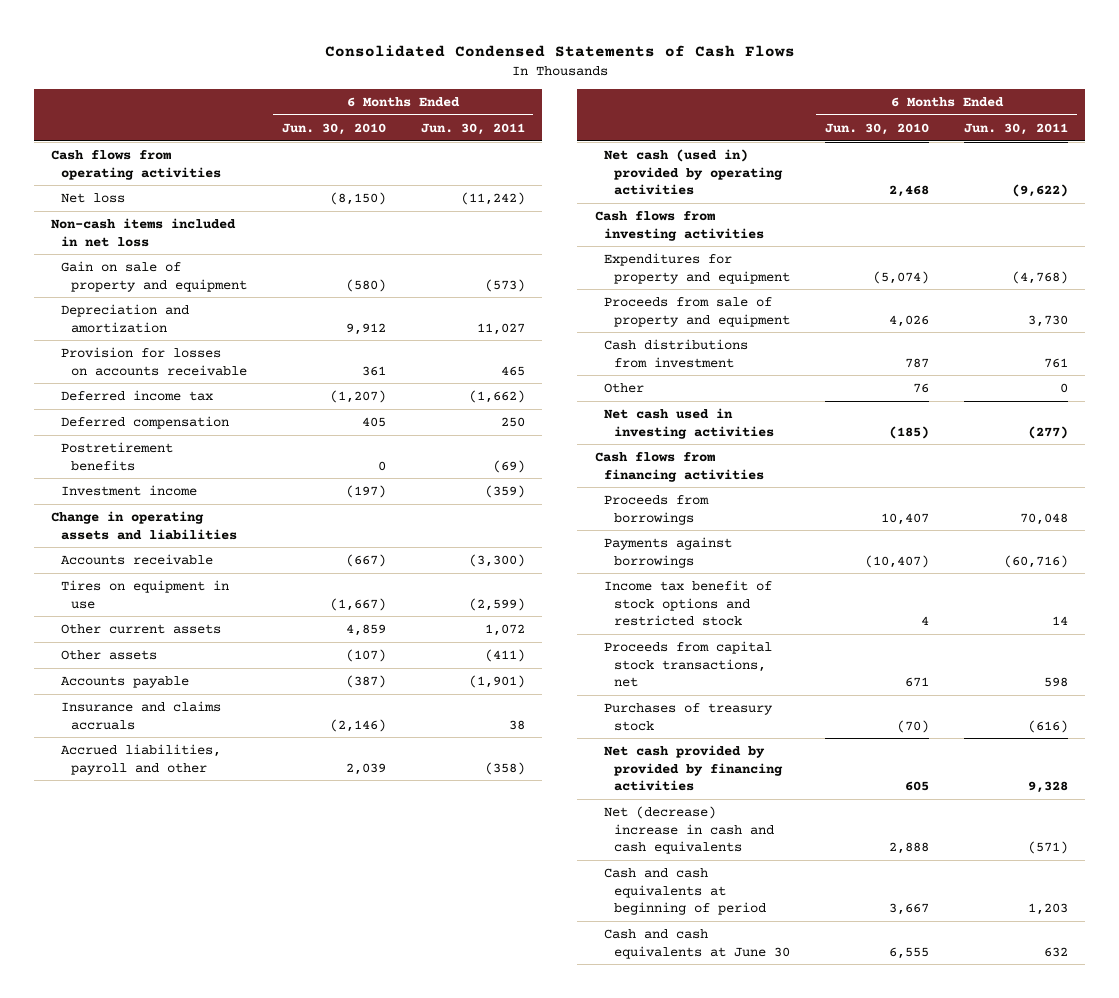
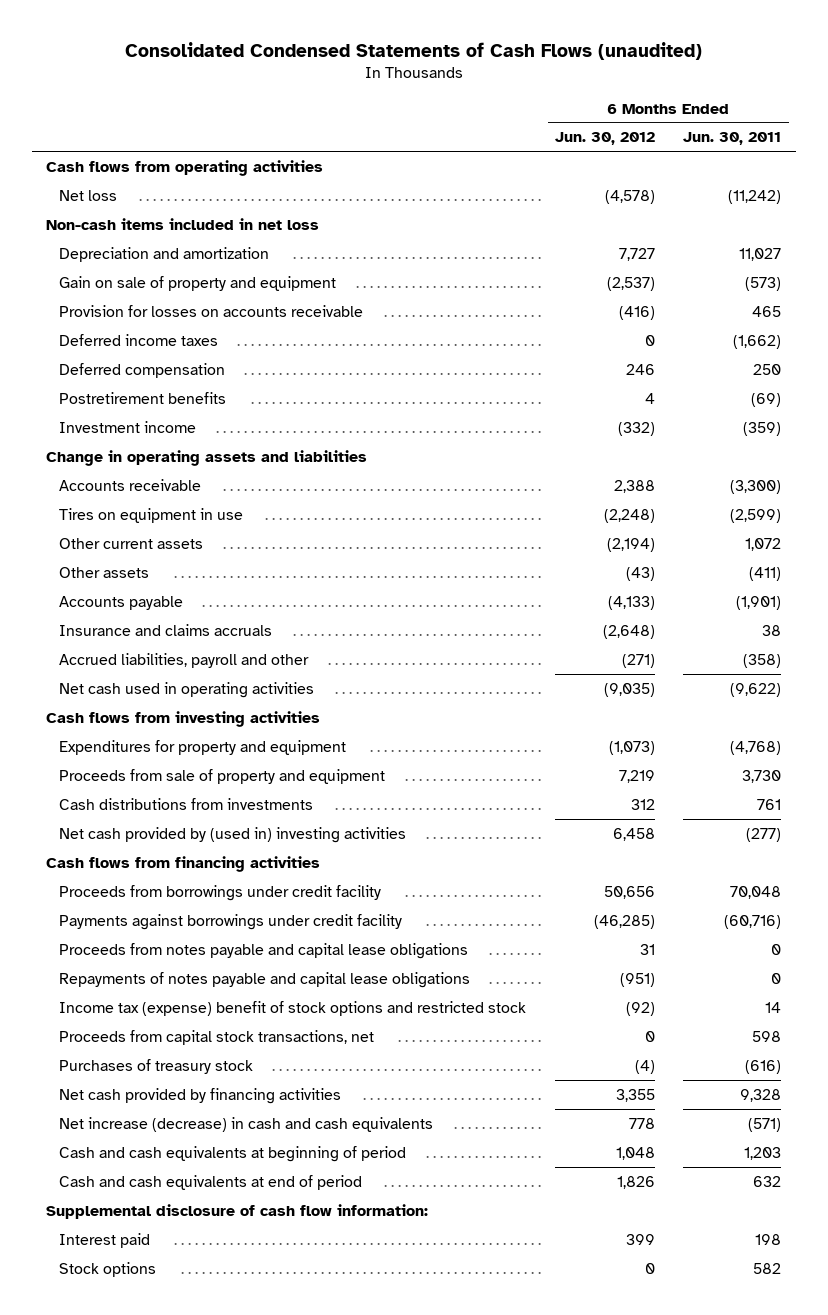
[324,44,795,57] Consolidated Condensed Statements of Cash Flows -> [124,41,702,60] Consolidated Condensed Statements of Cash Flows (unaudited)
[281,122,386,135] Jun. 30, 2010 -> none
none -> [554,132,655,146] Jun. 30, 2012
[61,261,247,292] Gain on sale of property and equipment -> [59,275,337,291] Gain on sale of property and equipment
[61,390,214,402] Deferred income tax -> [59,333,219,346] Deferred income taxes
[604,149,784,196] Net cash (used in) provided by operating activities -> [59,681,315,698] Net cash used in operating activities
[604,383,645,394] Other -> none
[604,339,749,368] Cash distributions from investment -> [59,797,314,810] Cash distributions from investments
[604,408,775,439] Net cash used in investing activities -> [59,826,407,843] Net cash provided by (used in) investing activities
[604,495,710,525] Proceeds from borrowings -> [59,884,382,901] Proceeds from borrowings under credit facility
[604,537,733,568] Payments against borrowings -> [59,913,403,930] Payments against borrowings under credit facility
none -> [59,942,469,959] Proceeds from notes payable and capital lease obligations
none -> [59,971,471,988] Repayments of notes payable and capital lease obligations
[604,580,773,627] Income tax benefit of stock options and restricted stock -> [59,1000,527,1016] Income tax (expense) benefit of stock options and restricted stock
[604,745,784,792] Net cash provided by provided by financing activities -> [59,1087,342,1104] Net cash provided by financing activities
[604,806,775,855] Net (decrease) increase in cash and cash equivalents -> [59,1116,434,1132] Net increase (decrease) in cash and cash equivalents
[604,929,791,959] Cash and cash equivalents at June 30 -> [59,1174,363,1190] Cash and cash equivalents at end of period
none -> [46,1203,429,1219] Supplemental disclosure of cash flow information:
none -> [59,1232,151,1248] Interest paid
none -> [59,1261,157,1277] Stock options

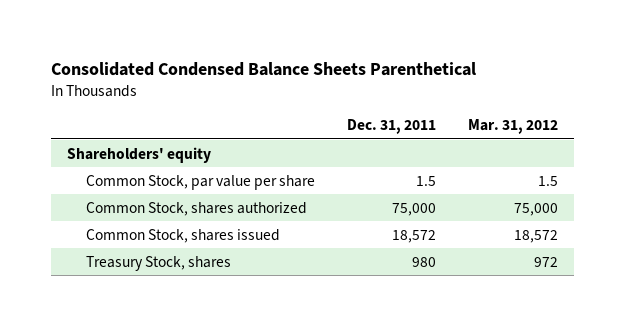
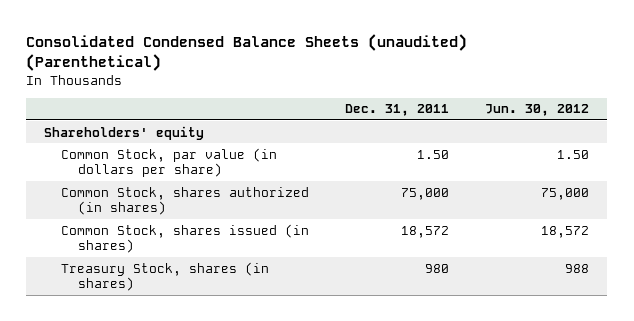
[50,61,476,76] Consolidated Condensed Balance Sheets Parenthetical -> [26,33,468,71] Consolidated Condensed Balance Sheets (unaudited) (Parenthetical)
[467,119,558,135] Mar. 31, 2012 -> none
none -> [485,104,590,117] Jun. 30, 2012
[85,174,315,190] Common Stock, par value per share -> [61,147,278,178] Common Stock, par value (in dollars per share)
[415,175,436,186] 1.5 -> [417,149,450,159] 1.50
[85,201,307,216] Common Stock, shares authorized -> [61,186,310,216] Common Stock, shares authorized (in shares)
[85,228,280,243] Common Stock, shares issued -> [61,223,310,254] Common Stock, shares issued (in shares)
[85,255,231,271] Treasury Stock, shares -> [61,261,270,292] Treasury Stock, shares (in shares)

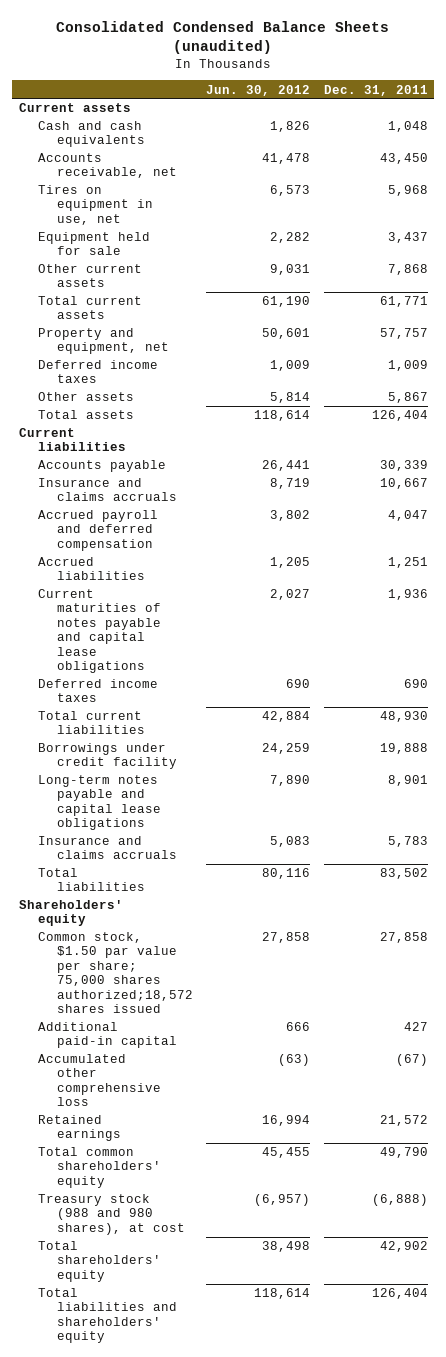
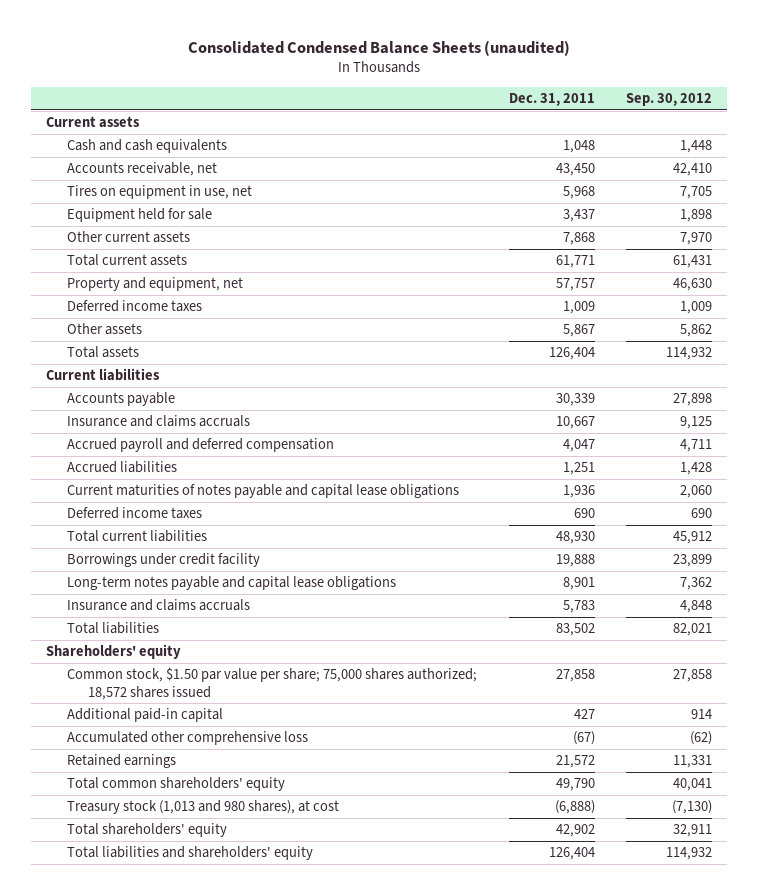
[206,84,311,96] Jun. 30, 2012 -> none
none -> [625,93,712,107] Sep. 30, 2012
[38,932,194,1014] Common stock, $1.50 par value per share; 75,000 shares authorized;18,572 shares issued -> [67,667,478,700] Common stock, $1.50 par value per share; 75,000 shares authorized; 18,572 shares issued
[38,1194,186,1235] Treasury stock (988 and 980 shares), at cost -> [67,800,340,815] Treasury stock (1,013 and 980 shares), at cost

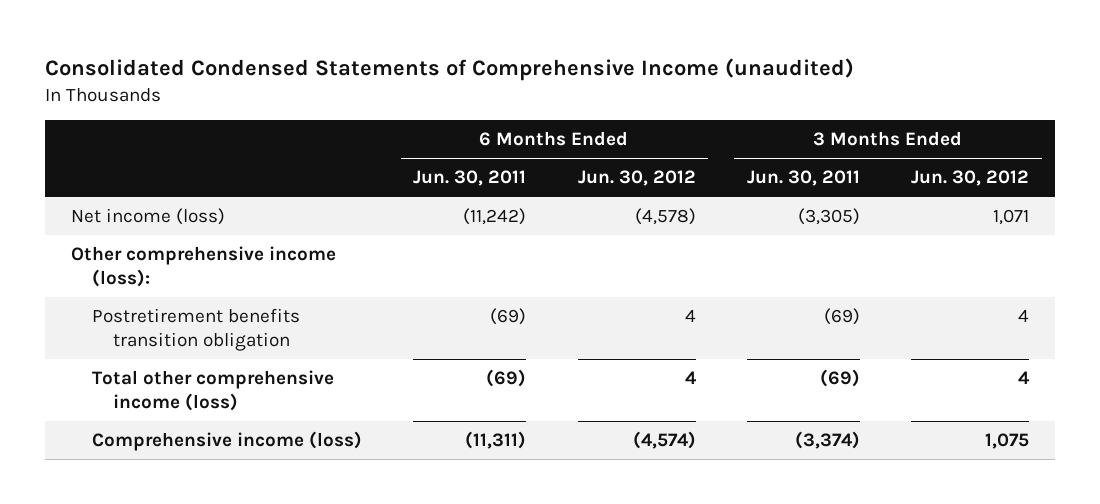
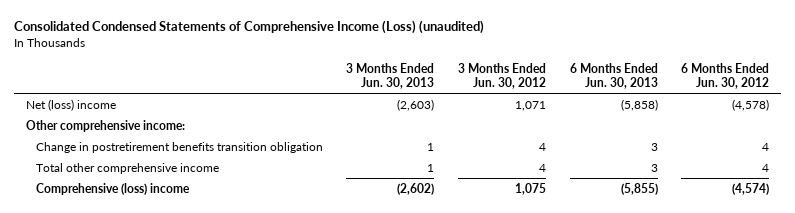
[45,58,855,82] Consolidated Condensed Statements of Comprehensive Income (unaudited) -> [13,20,484,35] Consolidated Condensed Statements of Comprehensive Income (Loss) (unaudited)
[413,170,527,187] Jun. 30, 2011 -> none
[746,170,860,187] Jun. 30, 2011 -> none
none -> [346,62,435,89] 3 Months Ended Jun. 30, 2013
none -> [569,62,658,89] 6 Months Ended Jun. 30, 2013
[71,207,226,225] Net income (loss) -> [25,98,116,111] Net (loss) income
[71,245,337,288] Other comprehensive income (loss): -> [25,119,185,132] Other comprehensive income:
[92,307,301,352] Postretirement benefits transition obligation -> [35,141,323,153] Change in postretirement benefits transition obligation
[92,369,335,412] Total other comprehensive income (loss) -> [35,162,219,174] Total other comprehensive income
[92,430,363,451] Comprehensive income (loss) -> [35,182,190,195] Comprehensive (loss) income

